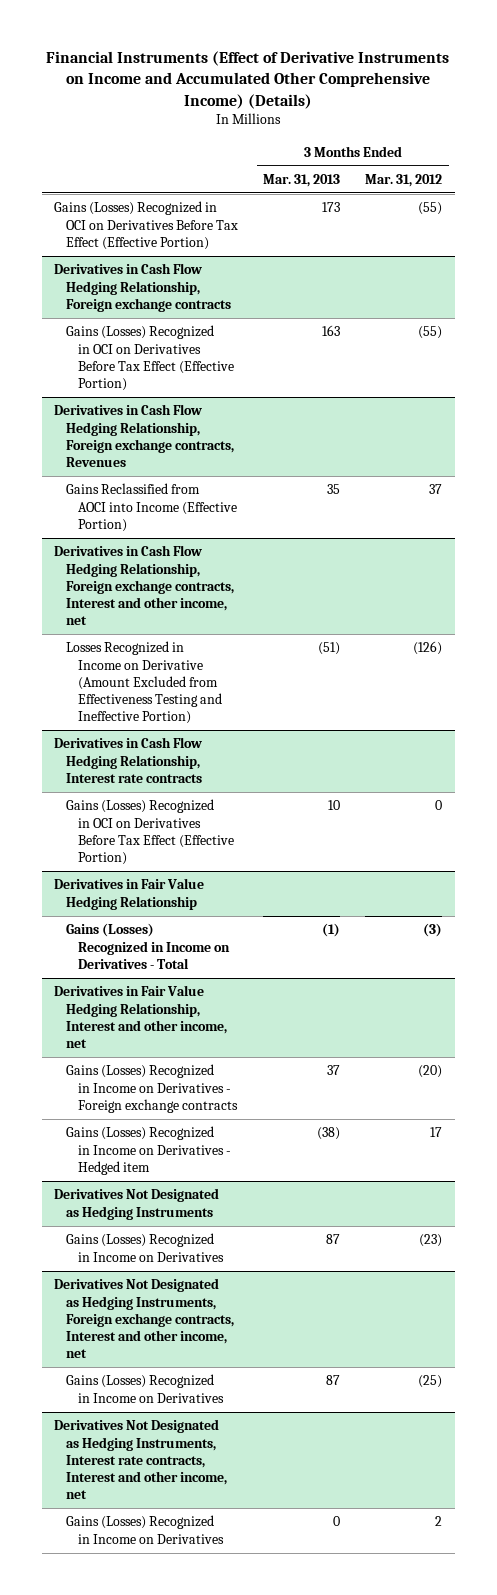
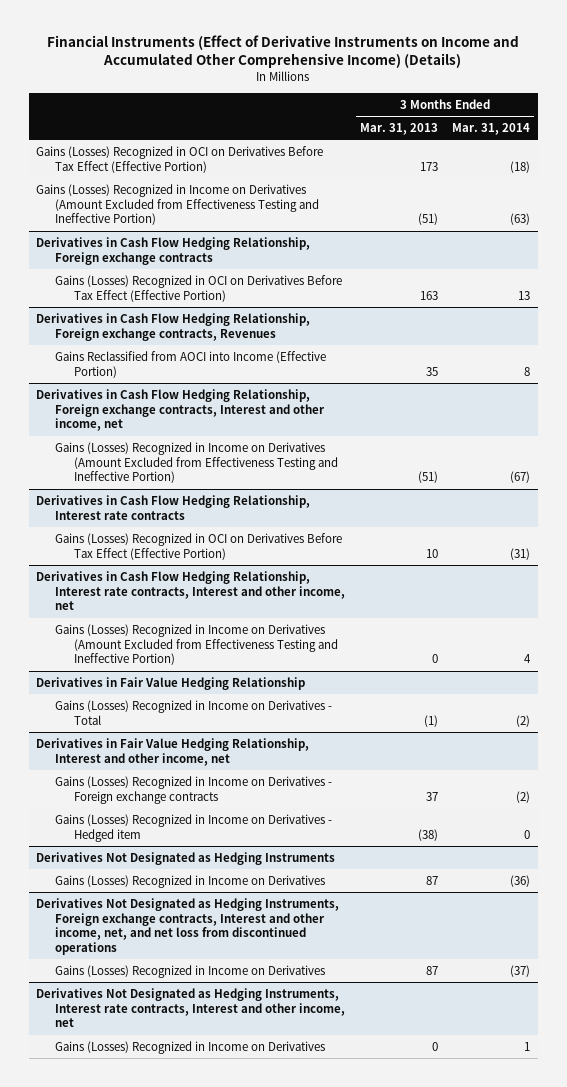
[365,173,443,187] Mar. 31, 2012 -> none
none -> [452,123,531,136] Mar. 31, 2014
none -> [36,183,320,226] Gains (Losses) Recognized in Income on Derivatives (Amount Excluded from Effectiveness Testing and Ineffective Portion)
[66,641,223,725] Losses Recognized in Income on Derivative (Amount Excluded from Effectiveness Testing and Ineffective Portion) -> [55,441,338,484] Gains (Losses) Recognized in Income on Derivatives (Amount Excluded from Effectiveness Testing and Ineffective Portion)
none -> [36,570,346,611] Derivatives in Cash Flow Hedging Relationship, Interest rate contracts, Interest and other income, net
none -> [55,623,338,666] Gains (Losses) Recognized in Income on Derivatives (Amount Excluded from Effectiveness Testing and Ineffective Portion)
[54,1278,235,1359] Derivatives Not Designated as Hedging Instruments, Foreign exchange contracts, Interest and other income, net -> [36,897,340,956] Derivatives Not Designated as Hedging Instruments, Foreign exchange contracts, Interest and other income, net, and net loss from discontinued operations

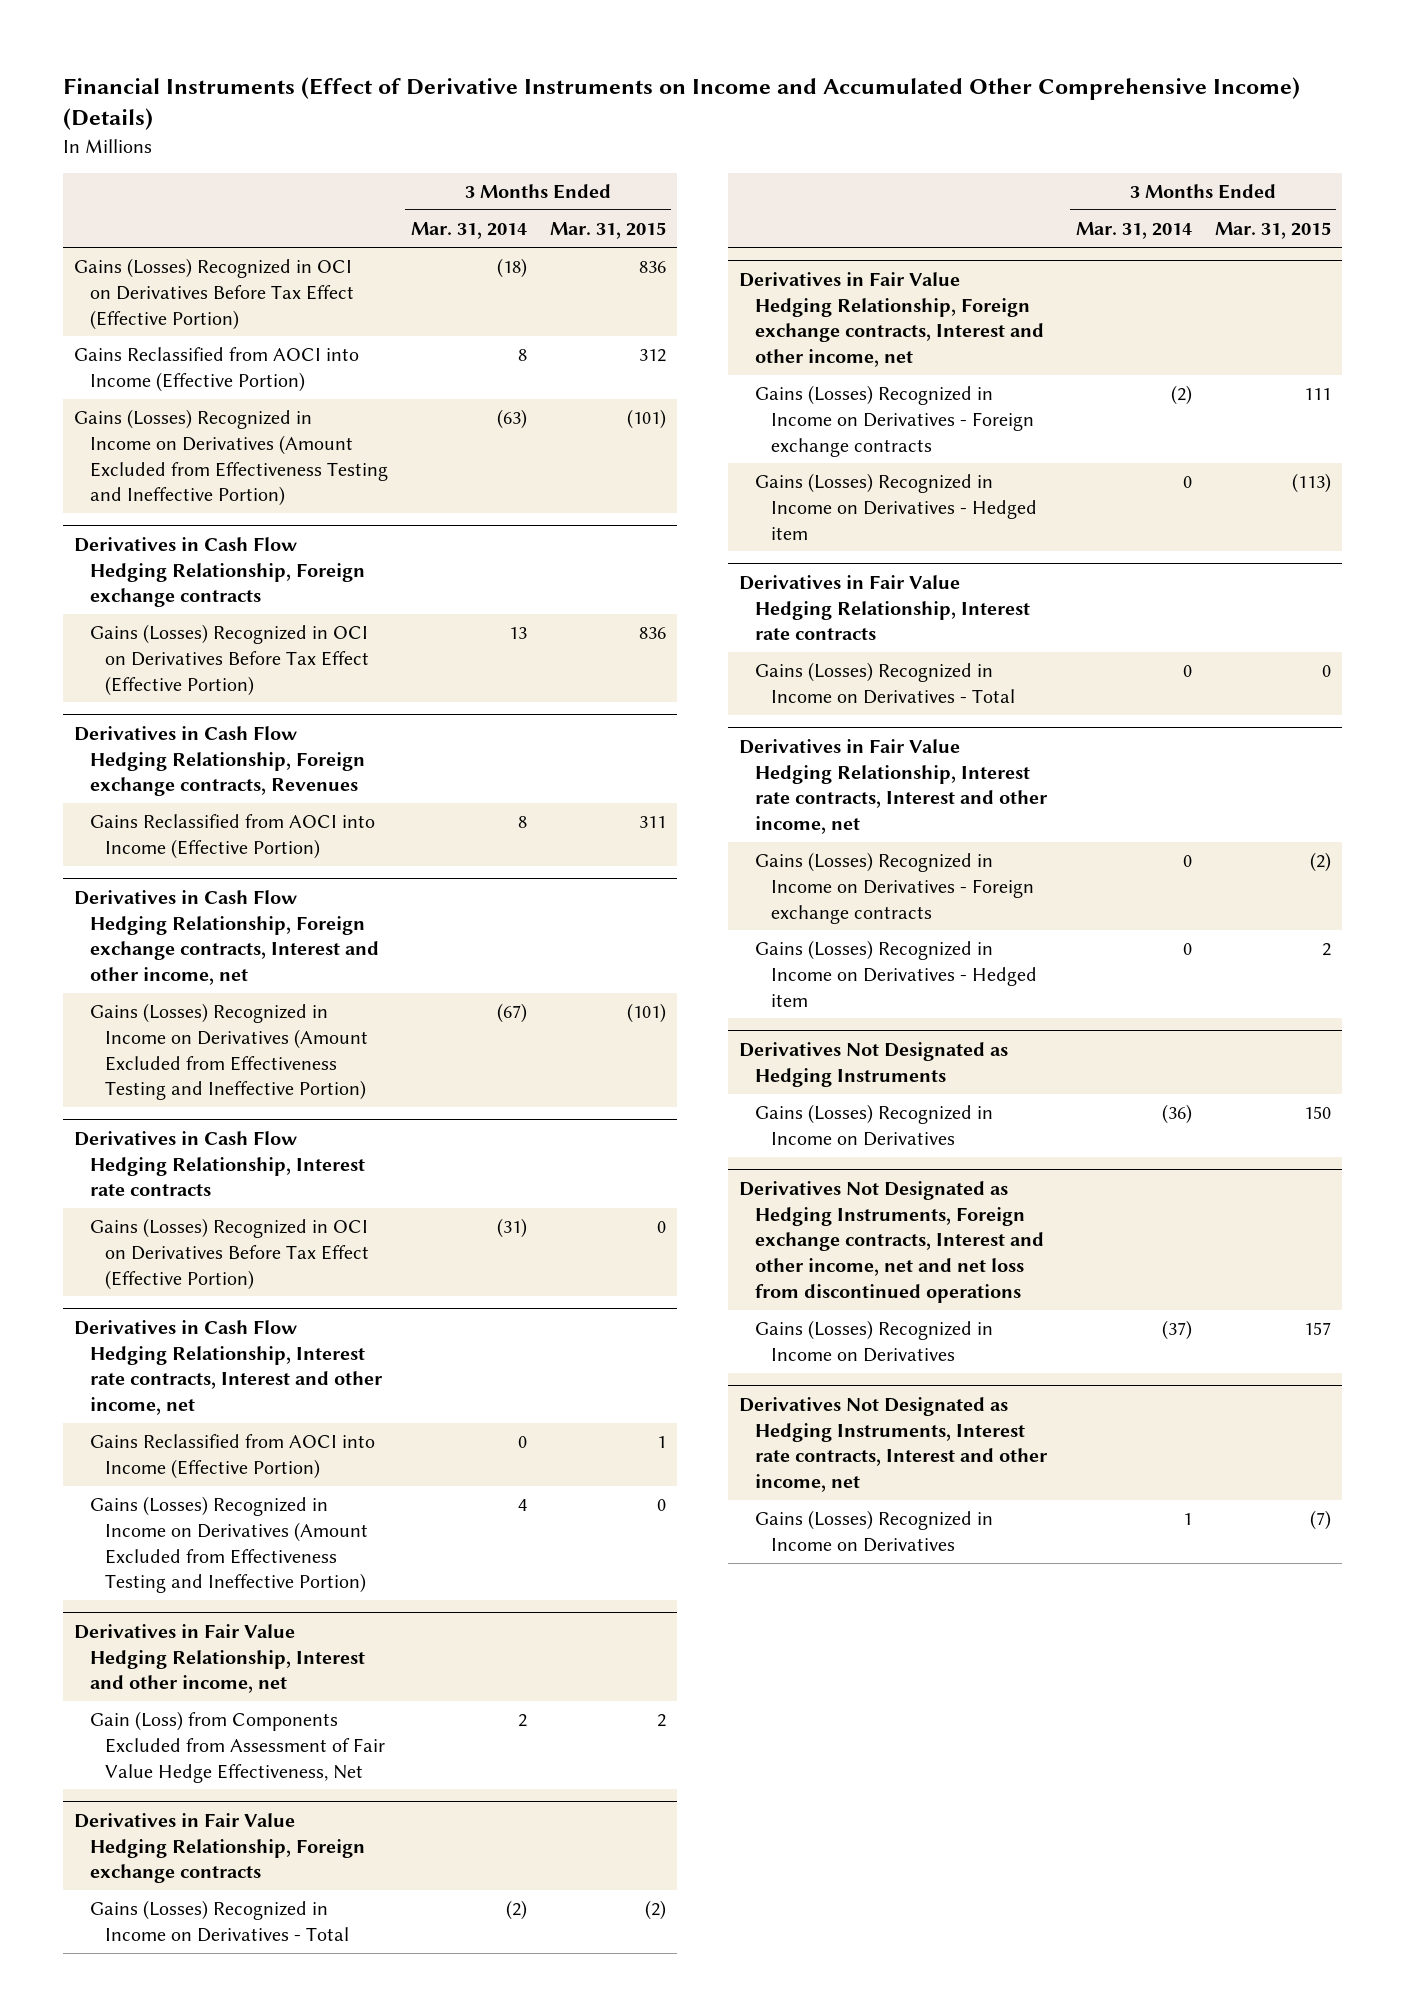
[359,123,438,136] Mar. 31, 2013 -> none
none -> [549,222,666,240] Mar. 31, 2015
none -> [74,347,360,392] Gains Reclassified from AOCI into Income (Effective Portion)
none -> [89,1434,375,1479] Gains Reclassified from AOCI into Income (Effective Portion)
[36,676,306,690] Derivatives in Fair Value Hedging Relationship -> none
[55,699,333,725] Gains (Losses) Recognized in Income on Derivatives - Total -> none
none -> [89,1711,386,1783] Gain (Loss) from Components Excluded from Assessment of Fair Value Hedge Effectiveness, Net
none -> [74,1812,365,1884] Derivatives in Fair Value Hedging Relationship, Foreign exchange contracts
none -> [89,1900,350,1942] Gains (Losses) Recognized in Income on Derivatives - Total
none -> [739,271,1044,368] Derivatives in Fair Value Hedging Relationship, Foreign exchange contracts, Interest and other income, net
none -> [739,574,1030,641] Derivatives in Fair Value Hedging Relationship, Interest rate contracts
none -> [754,662,1015,704] Gains (Losses) Recognized in Income on Derivatives - Total
none -> [739,738,1048,835] Derivatives in Fair Value Hedging Relationship, Interest rate contracts, Interest and other income, net
none -> [754,852,1034,924] Gains (Losses) Recognized in Income on Derivatives - Foreign exchange contracts
none -> [754,940,1037,1007] Gains (Losses) Recognized in Income on Derivatives - Hedged item
[36,897,340,956] Derivatives Not Designated as Hedging Instruments, Foreign exchange contracts, Interest and other income, net, and net loss from discontinued operations -> [739,1180,1044,1303] Derivatives Not Designated as Hedging Instruments, Foreign exchange contracts, Interest and other income, net and net loss from discontinued operations

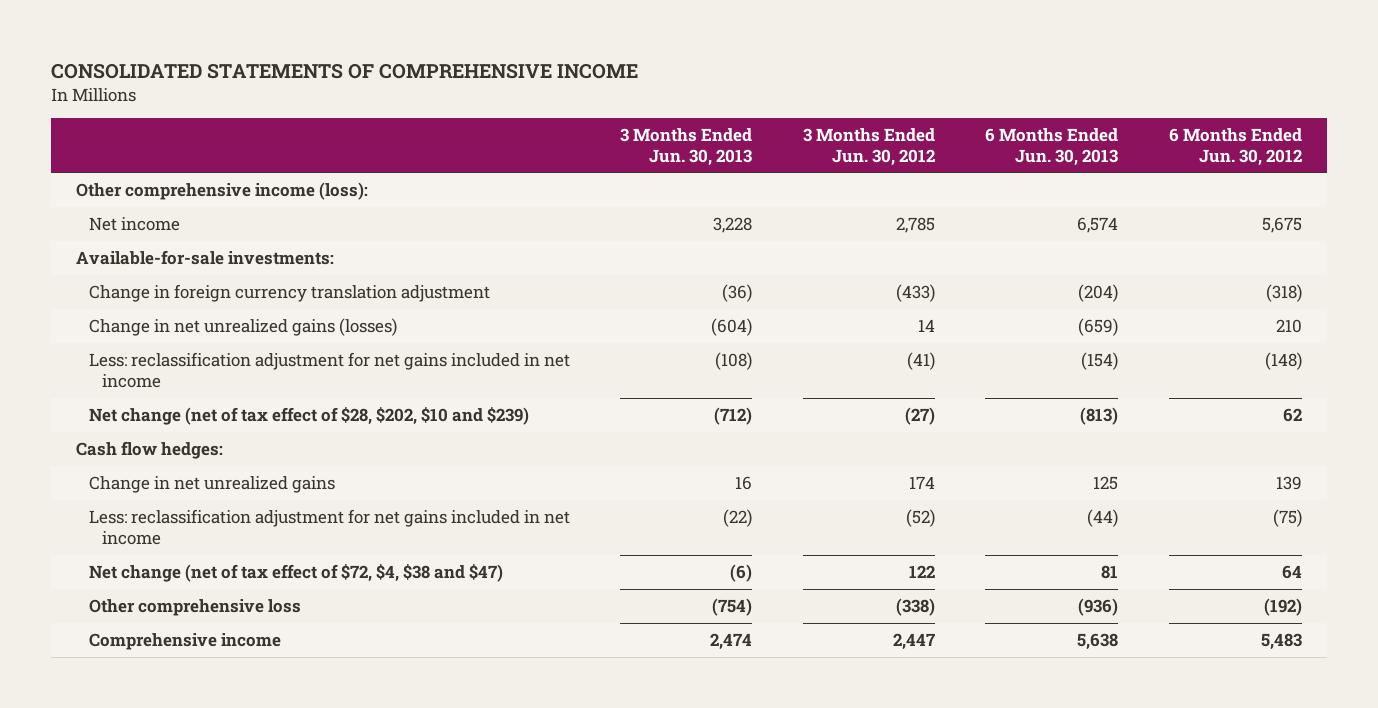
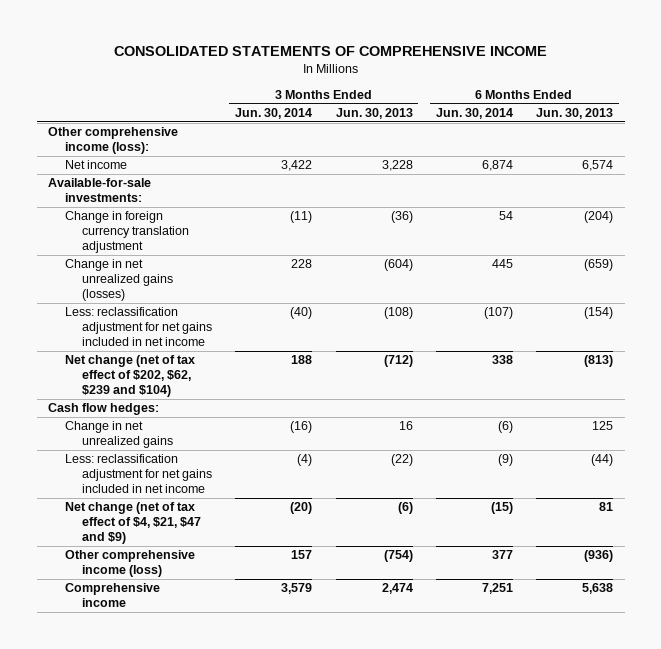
[802,127,935,166] 3 Months Ended Jun. 30, 2012 -> none
[1168,127,1302,166] 6 Months Ended Jun. 30, 2012 -> none
none -> [235,108,313,120] Jun. 30, 2014
none -> [435,108,513,120] Jun. 30, 2014
[89,406,530,425] Net change (net of tax effect of $28, $202, $10 and $239) -> [65,355,196,398] Net change (net of tax effect of $202, $62, $239 and $104)
[89,563,504,582] Net change (net of tax effect of $72, $4, $38 and $47) -> [65,502,201,545] Net change (net of tax effect of $4, $21, $47 and $9)
[89,598,302,616] Other comprehensive loss -> [65,550,196,578] Other comprehensive income (loss)

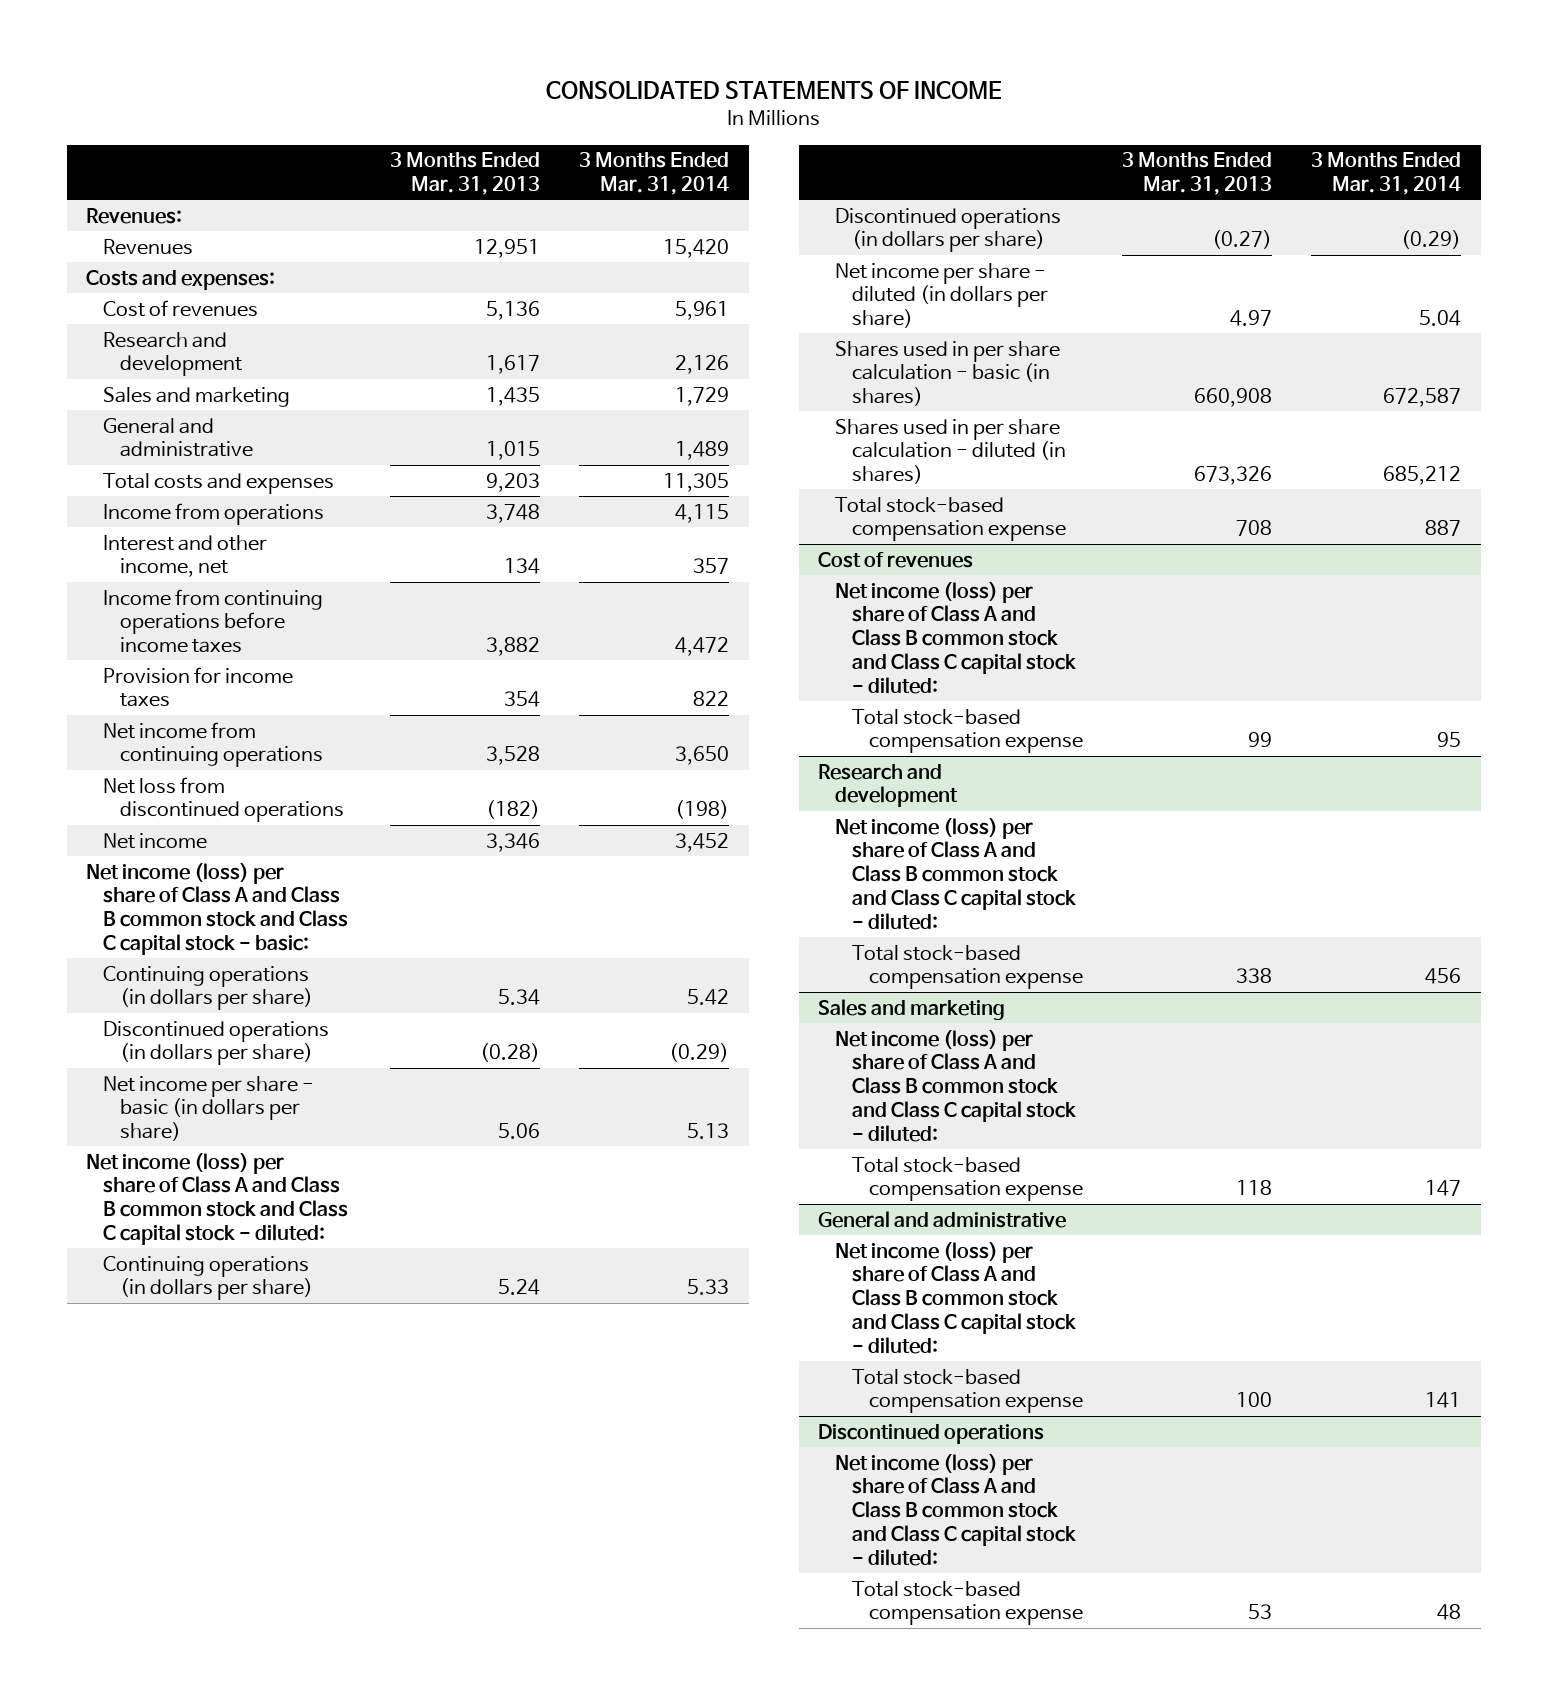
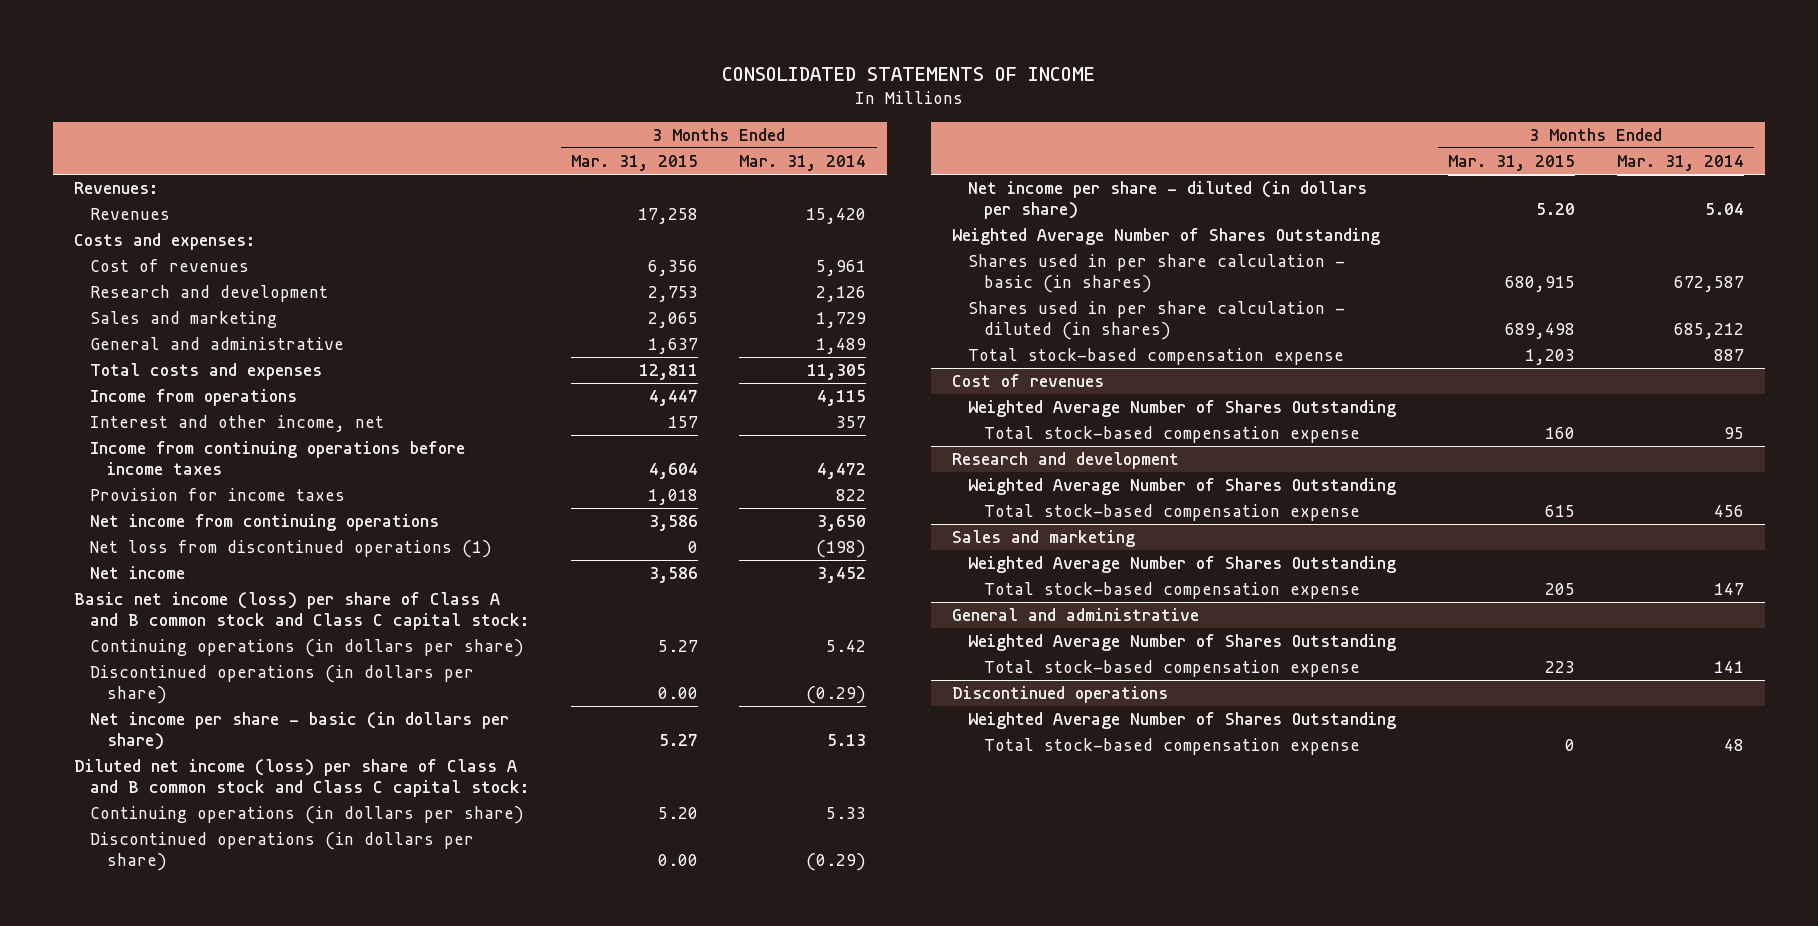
[390,152,541,195] 3 Months Ended Mar. 31, 2013 -> none
none -> [570,155,698,172] Mar. 31, 2015
[103,776,345,823] Net loss from discontinued operations -> [90,540,493,559] Net loss from discontinued operations (1)
[86,862,349,956] Net income (loss) per share of Class A and Class B common stock and Class C capital stock - basic: -> [74,592,530,631] Basic net income (loss) per share of Class A and B common stock and Class C capital stock:
[86,1152,349,1246] Net income (loss) per share of Class A and Class B common stock and Class C capital stock - diluted: -> [74,759,530,798] Diluted net income (loss) per share of Class A and B common stock and Class C capital stock:
none -> [951,228,1380,246] Weighted Average Number of Shares Outstanding
[835,581,1077,695] Net income (loss) per share of Class A and Class B common stock and Class C capital stock - diluted: -> none
none -> [967,400,1396,418] Weighted Average Number of Shares Outstanding
[835,817,1077,931] Net income (loss) per share of Class A and Class B common stock and Class C capital stock - diluted: -> none
none -> [967,478,1396,496] Weighted Average Number of Shares Outstanding
[835,1029,1077,1143] Net income (loss) per share of Class A and Class B common stock and Class C capital stock - diluted: -> none
none -> [967,556,1396,574] Weighted Average Number of Shares Outstanding
[835,1241,1077,1355] Net income (loss) per share of Class A and Class B common stock and Class C capital stock - diluted: -> none
none -> [967,634,1396,652] Weighted Average Number of Shares Outstanding
[835,1453,1077,1567] Net income (loss) per share of Class A and Class B common stock and Class C capital stock - diluted: -> none
none -> [967,712,1396,730] Weighted Average Number of Shares Outstanding

